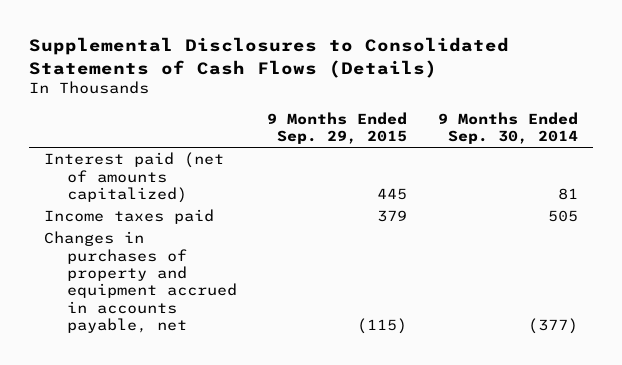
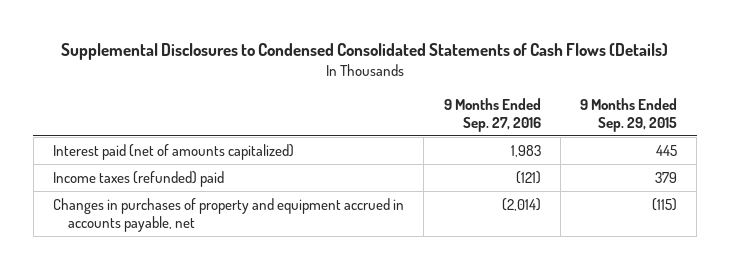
[29,37,510,78] Supplemental Disclosures to Consolidated Statements of Cash Flows (Details) -> [61,43,669,61] Supplemental Disclosures to Condensed Consolidated Statements of Cash Flows (Details)
[437,111,578,144] 9 Months Ended Sep. 30, 2014 -> none
none -> [443,98,541,132] 9 Months Ended Sep. 27, 2016
[44,209,215,225] Income taxes paid -> [53,171,225,188] Income taxes (refunded) paid

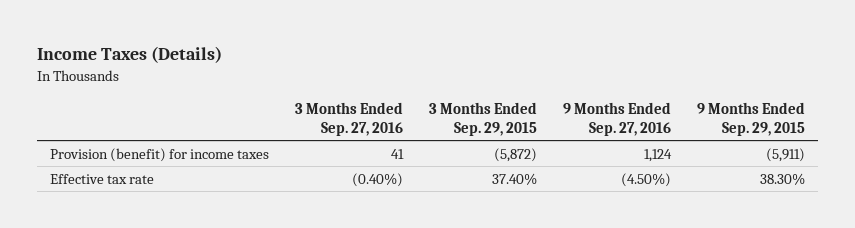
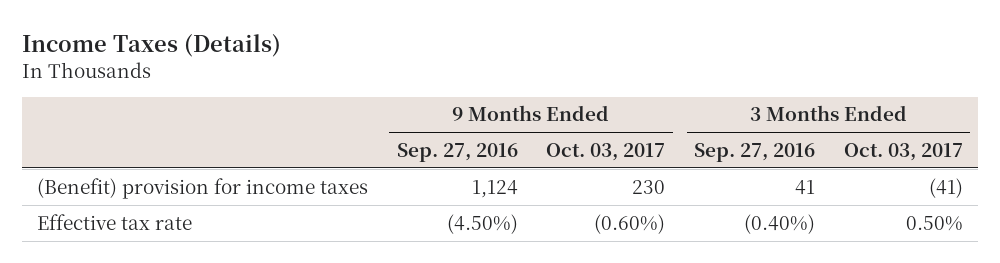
[429,101,538,136] 3 Months Ended Sep. 29, 2015 -> none
[696,101,805,136] 9 Months Ended Sep. 29, 2015 -> none
none -> [546,142,666,161] Oct. 03, 2017
none -> [844,142,964,161] Oct. 03, 2017
[50,147,270,162] Provision (benefit) for income taxes -> [36,177,368,199] (Benefit) provision for income taxes

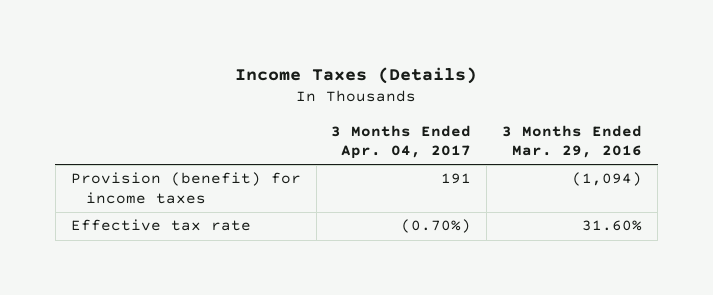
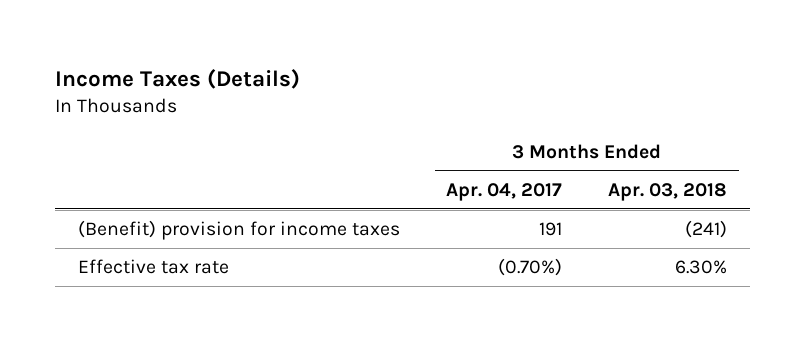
[502,124,643,159] 3 Months Ended Mar. 29, 2016 -> none
none -> [608,182,728,201] Apr. 03, 2018
[70,172,301,204] Provision (benefit) for income taxes -> [78,220,401,241] (Benefit) provision for income taxes

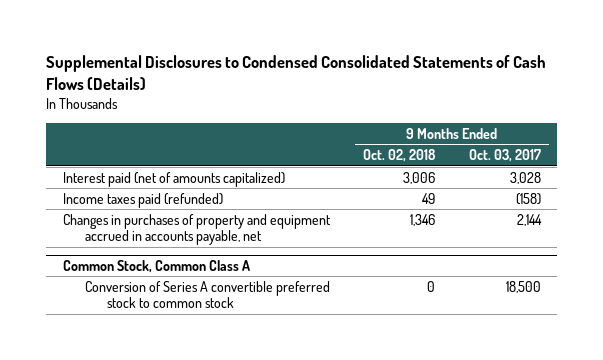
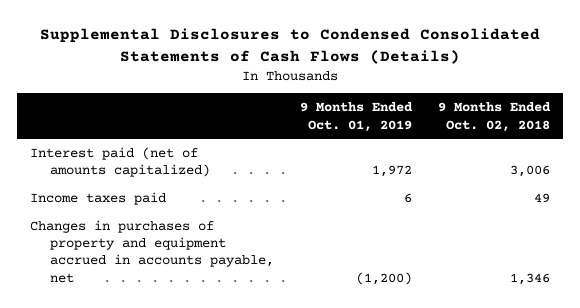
[468,149,541,163] Oct. 03, 2017 -> none
none -> [299,102,413,132] 9 Months Ended Oct. 01, 2019
[62,192,223,208] Income taxes paid (refunded) -> [30,191,167,205] Income taxes paid
[62,259,250,273] Common Stock, Common Class A -> none
[84,280,330,309] Conversion of Series A convertible preferred stock to common stock -> none

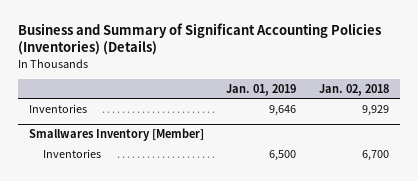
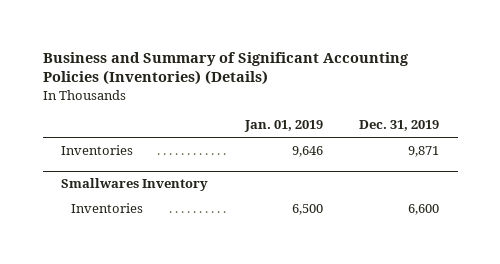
[319,83,390,96] Jan. 02, 2018 -> none
none -> [359,120,440,132] Dec. 31, 2019
[28,128,204,142] Smallwares Inventory [Member] -> [61,178,209,192] Smallwares Inventory

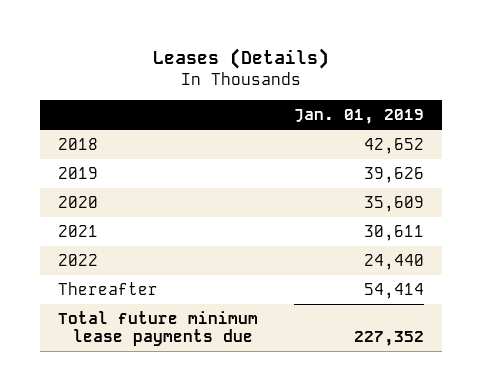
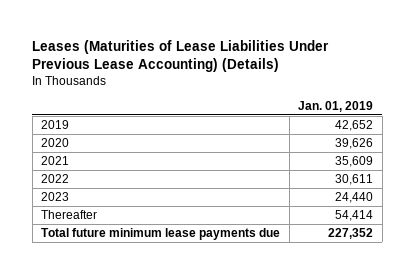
[153,48,330,70] Leases (Details) -> [32,39,330,72] Leases (Maturities of Lease Liabilities Under Previous Lease Accounting) (Details)
[58,137,99,150] 2018 -> [41,120,70,130] 2019
[58,166,99,179] 2019 -> [41,138,70,148] 2020
[58,195,99,208] 2020 -> [41,156,70,166] 2021
[58,224,99,237] 2021 -> [41,174,70,184] 2022
[58,253,99,266] 2022 -> [41,192,70,202] 2023

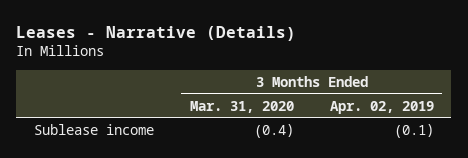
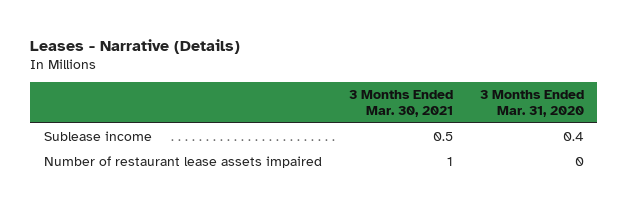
[329,100,434,114] Apr. 02, 2019 -> none
none -> [348,89,453,117] 3 Months Ended Mar. 30, 2021
[253,123,294,138] (0.4) -> [562,131,584,141] 0.4
none -> [43,155,322,168] Number of restaurant lease assets impaired

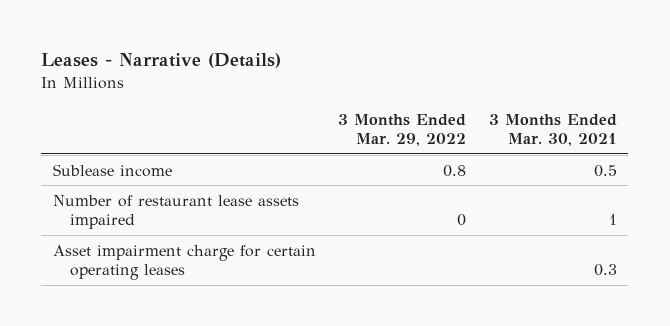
[479,89,584,117] 3 Months Ended Mar. 31, 2020 -> none
none -> [338,113,467,146] 3 Months Ended Mar. 29, 2022
none -> [52,244,316,281] Asset impairment charge for certain operating leases

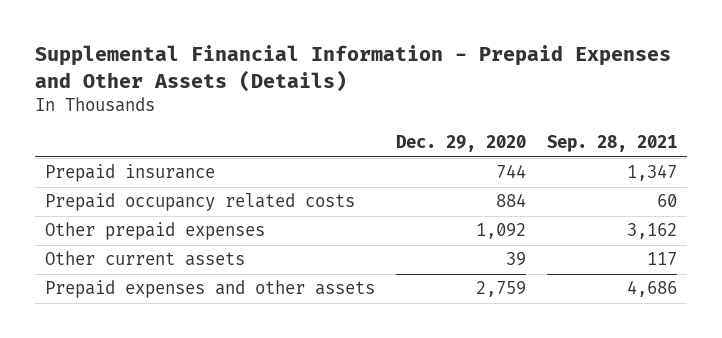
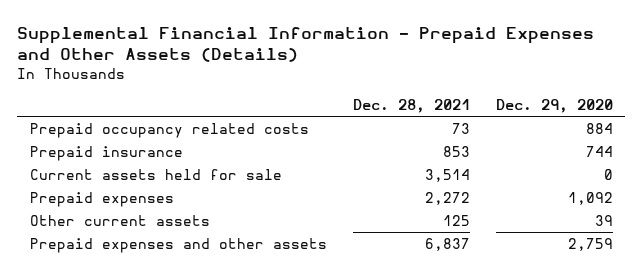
[546,134,677,152] Sep. 28, 2021 -> none
none -> [352,98,470,113] Dec. 28, 2021
[45,164,216,183] Prepaid insurance -> [30,145,184,161] Prepaid insurance
none -> [30,168,283,180] Current assets held for sale
[45,222,266,241] Other prepaid expenses -> [30,191,175,207] Prepaid expenses

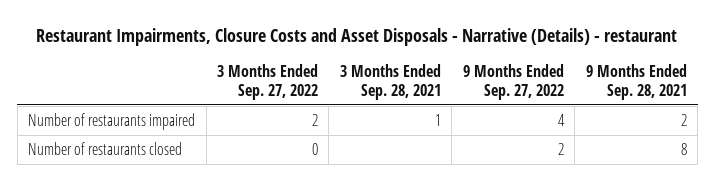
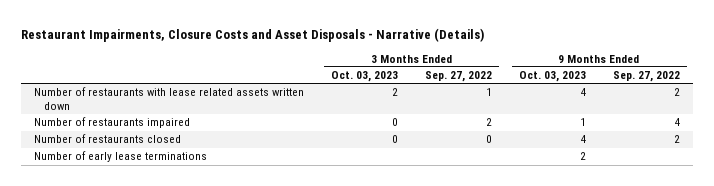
[36,27,678,46] Restaurant Impairments, Closure Costs and Asset Disposals - Narrative (Details) - restaurant -> [20,27,484,42] Restaurant Impairments, Closure Costs and Asset Disposals - Narrative (Details)
[339,64,441,101] 3 Months Ended Sep. 28, 2021 -> none
[585,64,687,101] 9 Months Ended Sep. 28, 2021 -> none
none -> [331,71,399,83] Oct. 03, 2023
none -> [518,71,586,83] Oct. 03, 2023
none -> [34,87,305,111] Number of restaurants with lease related assets written down
none -> [34,151,208,163] Number of early lease terminations

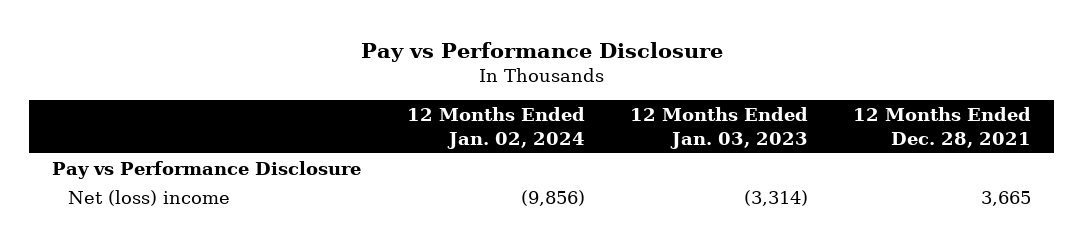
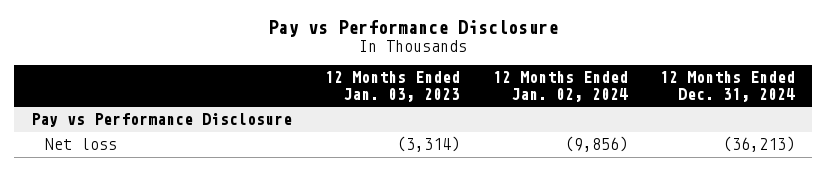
[853,107,1032,148] 12 Months Ended Dec. 28, 2021 -> none
none -> [660,71,796,102] 12 Months Ended Dec. 31, 2024
[67,190,230,207] Net (loss) income -> [45,138,118,151] Net loss

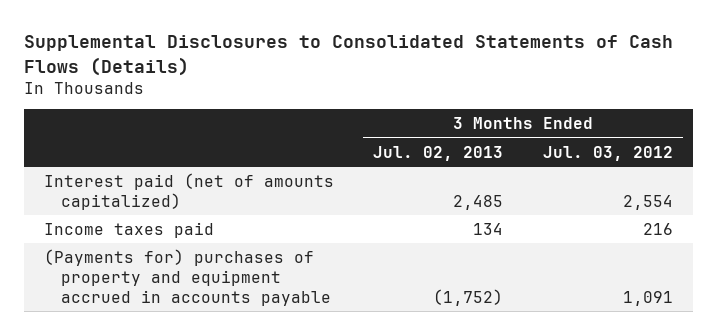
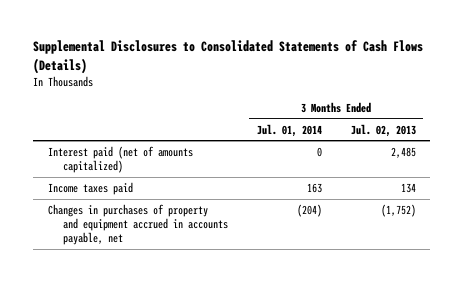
[542,145,673,161] Jul. 03, 2012 -> none
none -> [256,123,322,137] Jul. 01, 2014
[43,248,332,306] (Payments for) purchases of property and equipment accrued in accounts payable -> [47,203,228,246] Changes in purchases of property and equipment accrued in accounts payable, net

